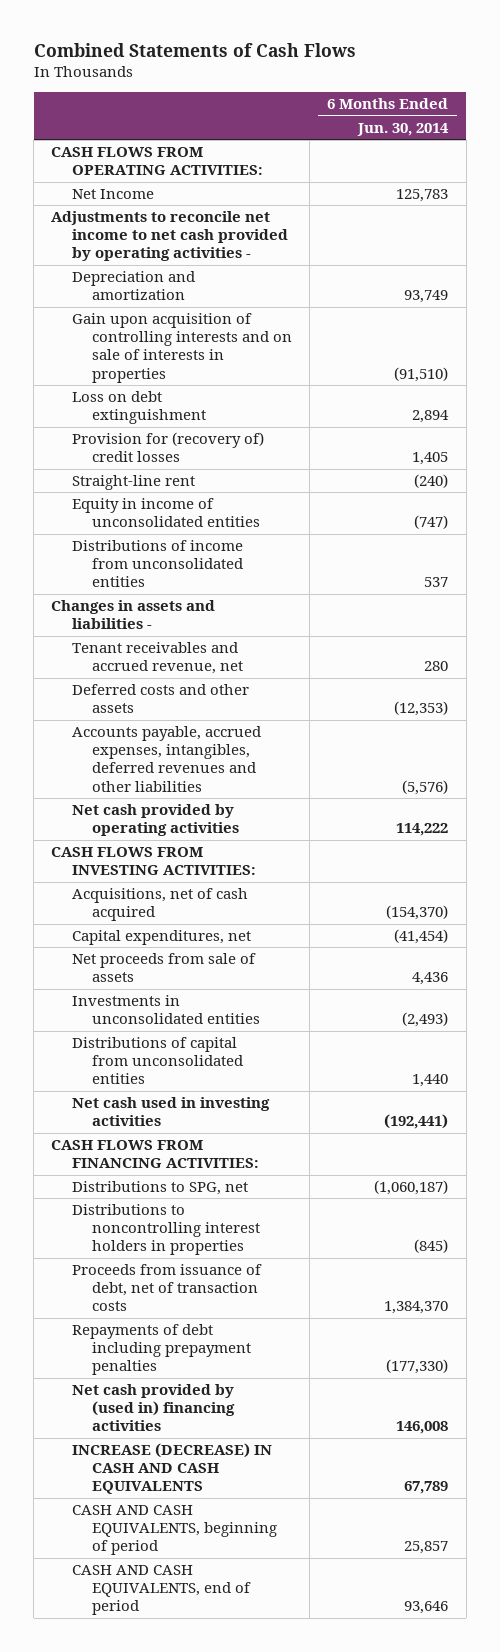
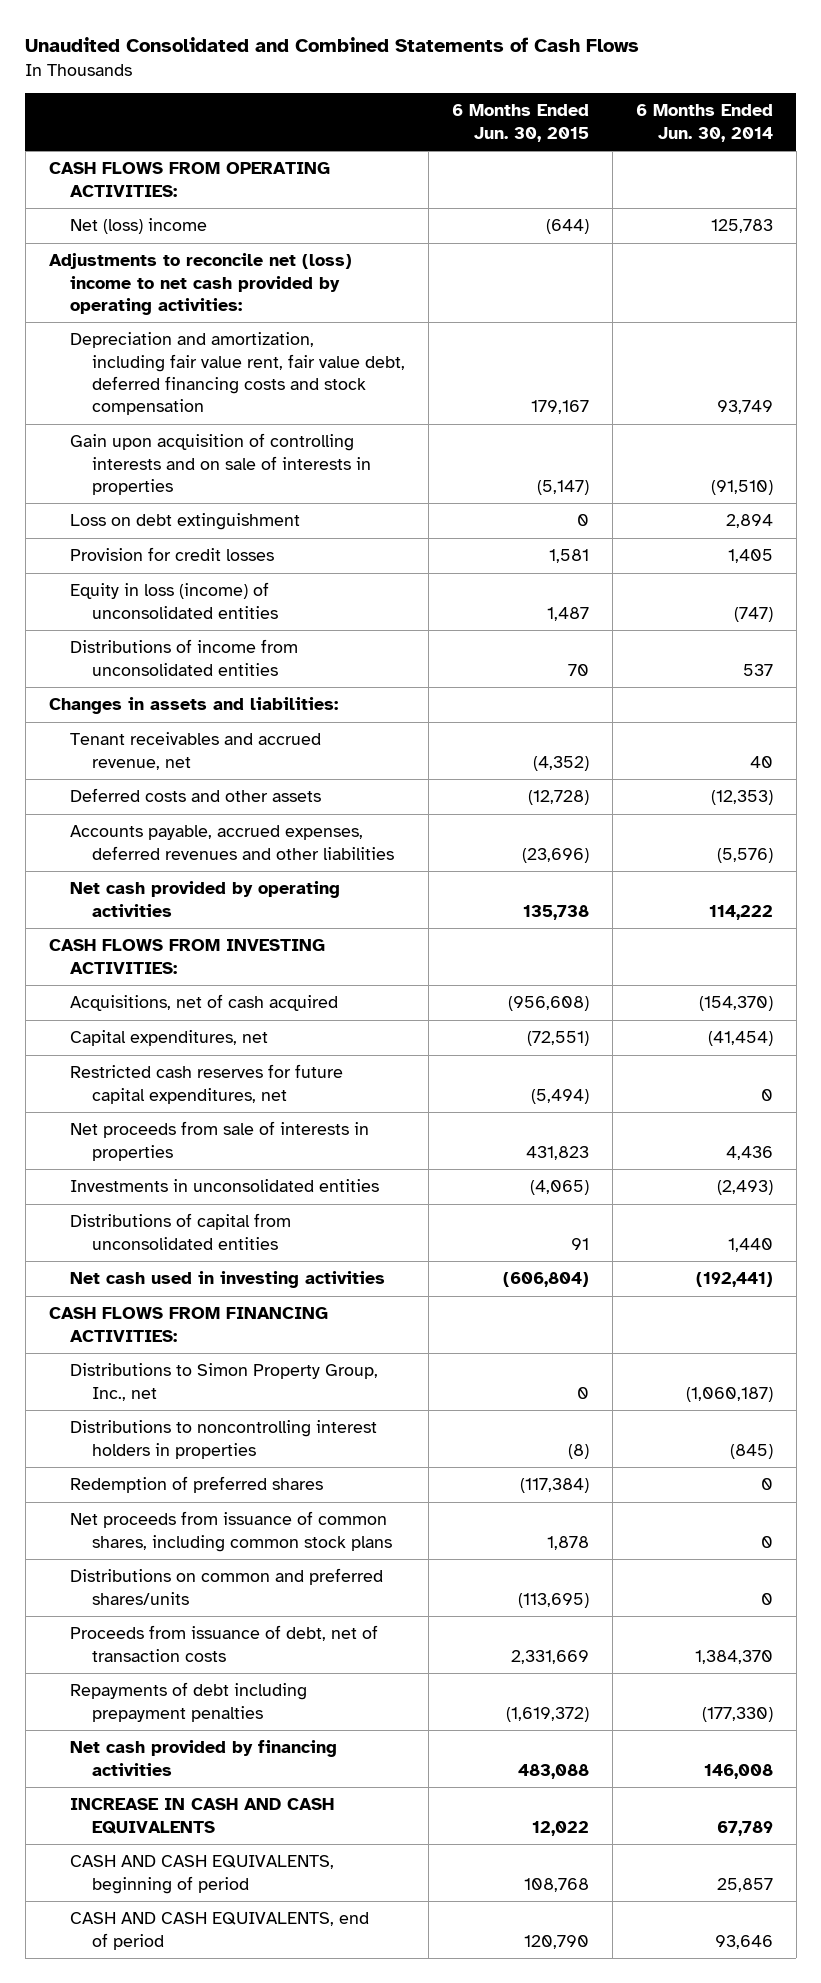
[33,42,356,57] Combined Statements of Cash Flows -> [25,37,640,53] Unaudited Consolidated and Combined Statements of Cash Flows
none -> [452,104,590,142] 6 Months Ended Jun. 30, 2015
[71,189,154,200] Net Income -> [70,218,208,235] Net (loss) income
[51,211,288,262] Adjustments to reconcile net income to net cash provided by operating activities - -> [48,253,352,315] Adjustments to reconcile net (loss) income to net cash provided by operating activities:
[71,271,195,301] Depreciation and amortization -> [70,332,406,416] Depreciation and amortization, including fair value rent, fair value debt, deferred financing costs and stock compensation
[71,475,195,491] Straight-line rent -> none
[71,432,264,463] Provision for (recovery of) credit losses -> [70,547,275,562] Provision for credit losses
[71,498,260,528] Equity in income of unconsolidated entities -> [70,582,279,619] Equity in loss (income) of unconsolidated entities
[51,600,216,630] Changes in assets and liabilities - -> [48,697,338,715] Changes in assets and liabilities:
[424,661,449,672] 280 -> [749,755,773,768] 40
[71,726,261,792] Accounts payable, accrued expenses, intangibles, deferred revenues and other liabilities -> [70,825,395,860] Accounts payable, accrued expenses, deferred revenues and other liabilities
none -> [70,1064,344,1104] Restricted cash reserves for future capital expenditures, net
[71,953,256,983] Net proceeds from sale of assets -> [70,1121,370,1161] Net proceeds from sale of interests in properties
[71,1181,248,1196] Distributions to SPG, net -> [70,1363,379,1401] Distributions to Simon Property Group, Inc., net
none -> [70,1476,324,1494] Redemption of preferred shares
none -> [70,1511,393,1552] Net proceeds from issuance of common shares, including common stock plans
none -> [70,1568,384,1605] Distributions on common and preferred shares/units
[71,1384,235,1432] Net cash provided by (used in) financing activities -> [70,1740,338,1776] Net cash provided by financing activities
[71,1443,272,1495] INCREASE (DECREASE) IN CASH AND CASH EQUIVALENTS -> [70,1798,335,1834] INCREASE IN CASH AND CASH EQUIVALENTS

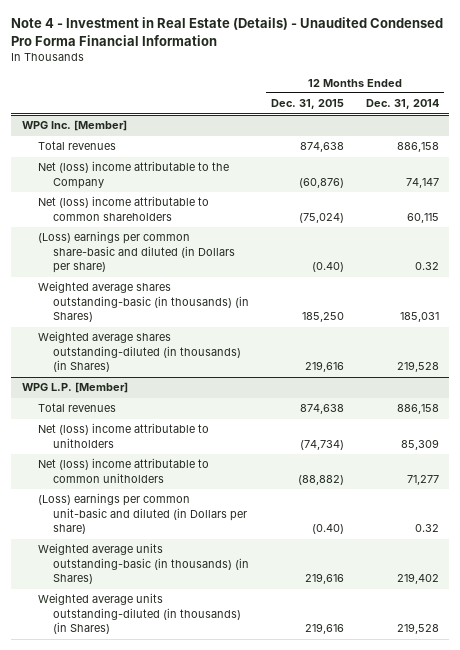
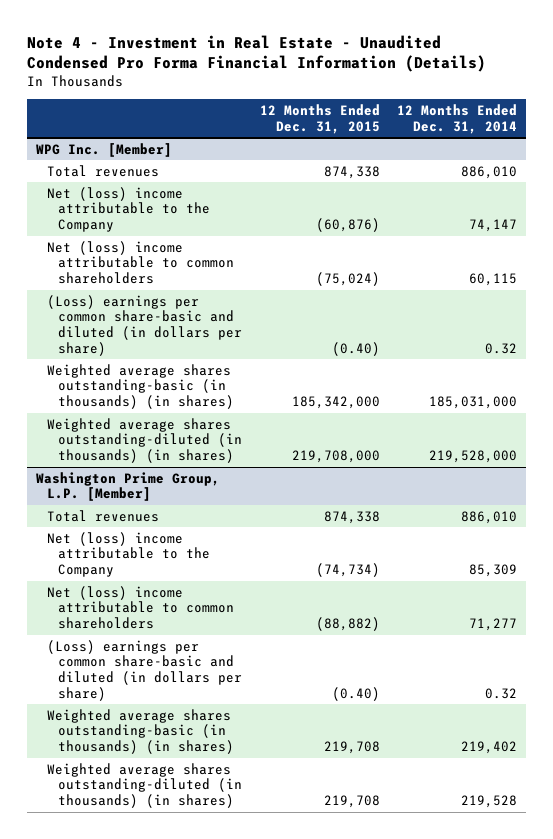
[11,17,444,46] Note 4 - Investment in Real Estate (Details) - Unaudited Condensed Pro Forma Financial Information -> [26,34,486,73] Note 4 - Investment in Real Estate - Unaudited Condensed Pro Forma Financial Information (Details)
[299,142,344,153] 874,638 -> [323,165,380,179] 874,338
[396,142,439,153] 886,158 -> [461,165,518,179] 886,010
[37,231,236,274] (Loss) earnings per common share-basic and diluted (in Dollars per share) -> [47,294,243,356] (Loss) earnings per common share-basic and diluted (in dollars per share)
[37,281,250,323] Weighted average shares outstanding-basic (in thousands) (in Shares) -> [47,363,235,410] Weighted average shares outstanding-basic (in thousands) (in shares)
[301,312,344,323] 185,250 -> [291,396,380,410] 185,342,000
[399,312,439,323] 185,031 -> [429,396,518,410] 185,031,000
[37,331,242,373] Weighted average shares outstanding-diluted (in thousands) (in Shares) -> [47,417,243,464] Weighted average shares outstanding-diluted (in thousands) (in shares)
[304,361,344,373] 219,616 -> [291,450,380,464] 219,708,000
[396,361,439,373] 219,528 -> [429,450,518,464] 219,528,000
[21,382,128,394] WPG L.P. [Member] -> [35,471,220,502] Washington Prime Group, L.P. [Member]
[299,404,344,415] 874,638 -> [323,510,380,524] 874,338
[396,404,439,415] 886,158 -> [461,510,518,524] 886,010
[37,423,209,448] Net (loss) income attributable to unitholders -> [47,531,211,578] Net (loss) income attributable to the Company
[37,458,209,483] Net (loss) income attributable to common unitholders -> [47,585,235,630] Net (loss) income attributable to common shareholders
[37,493,248,535] (Loss) earnings per common unit-basic and diluted (in Dollars per share) -> [47,639,243,701] (Loss) earnings per common share-basic and diluted (in dollars per share)
[37,543,250,585] Weighted average units outstanding-basic (in thousands) (in Shares) -> [47,708,235,755] Weighted average shares outstanding-basic (in thousands) (in shares)
[304,573,344,585] 219,616 -> [323,741,380,755] 219,708
[37,593,242,635] Weighted average units outstanding-diluted (in thousands) (in Shares) -> [47,762,243,809] Weighted average shares outstanding-diluted (in thousands) (in shares)
[304,623,344,635] 219,616 -> [323,795,380,809] 219,708

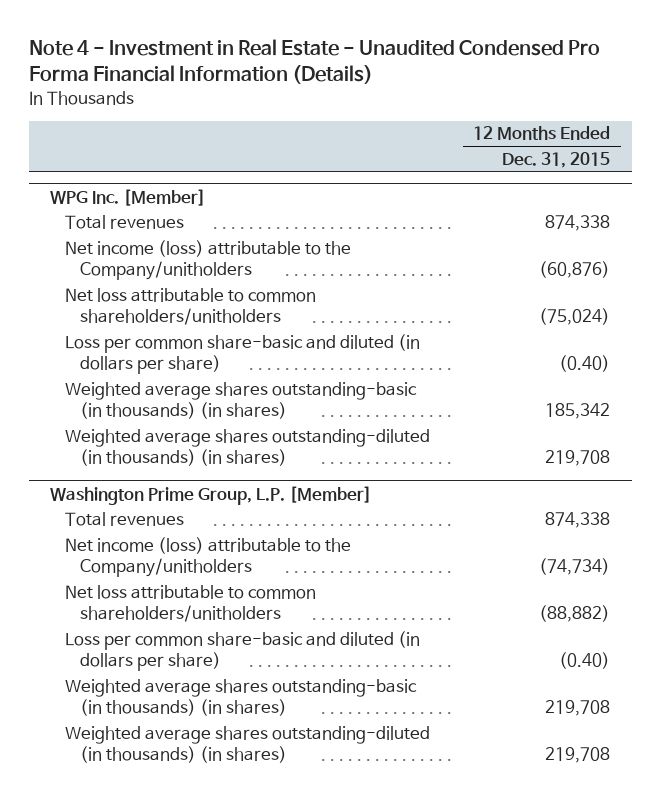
[397,104,518,134] 12 Months Ended Dec. 31, 2014 -> none
[47,186,211,233] Net (loss) income attributable to the Company -> [65,239,352,281] Net income (loss) attributable to the Company/unitholders
[47,240,235,285] Net (loss) income attributable to common shareholders -> [65,287,317,326] Net loss attributable to common shareholders/unitholders
[47,294,243,356] (Loss) earnings per common share-basic and diluted (in dollars per share) -> [65,333,421,375] Loss per common share-basic and diluted (in dollars per share)
[291,396,380,410] 185,342,000 -> [545,403,611,420] 185,342
[291,450,380,464] 219,708,000 -> [545,450,611,467] 219,708
[47,531,211,578] Net (loss) income attributable to the Company -> [65,536,352,578] Net income (loss) attributable to the Company/unitholders
[47,585,235,630] Net (loss) income attributable to common shareholders -> [65,584,317,623] Net loss attributable to common shareholders/unitholders
[47,639,243,701] (Loss) earnings per common share-basic and diluted (in dollars per share) -> [65,630,421,672] Loss per common share-basic and diluted (in dollars per share)

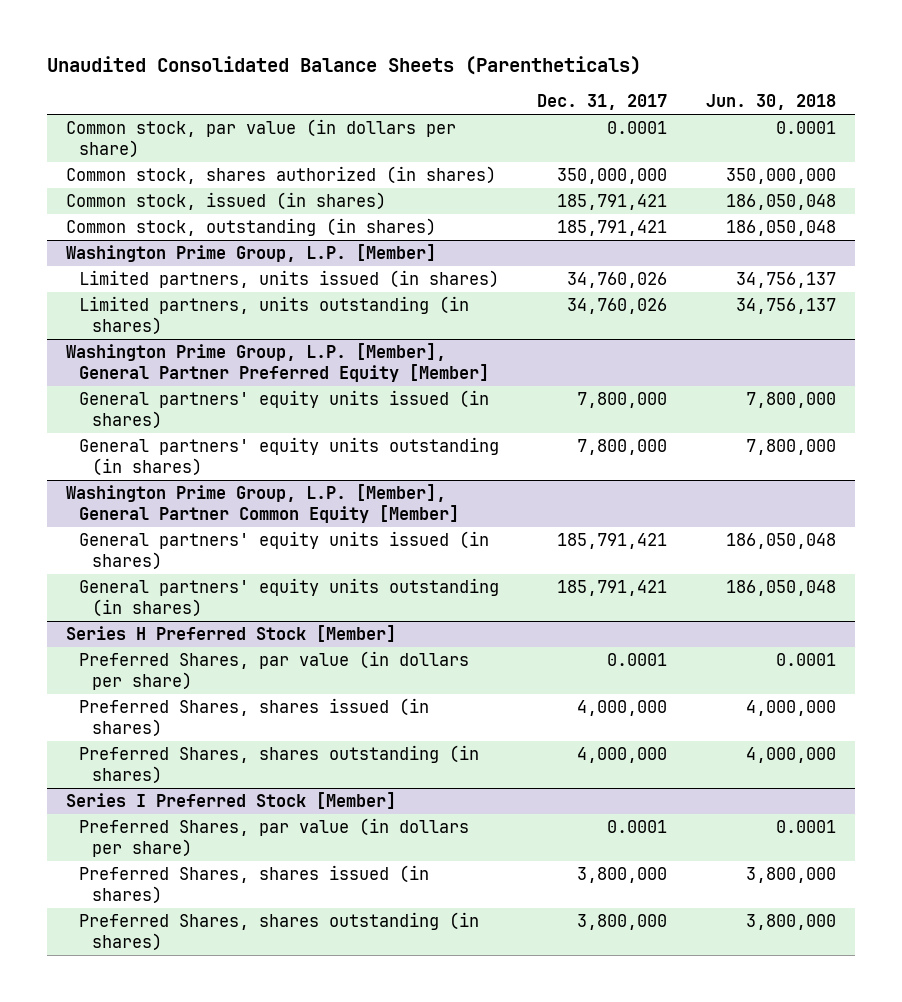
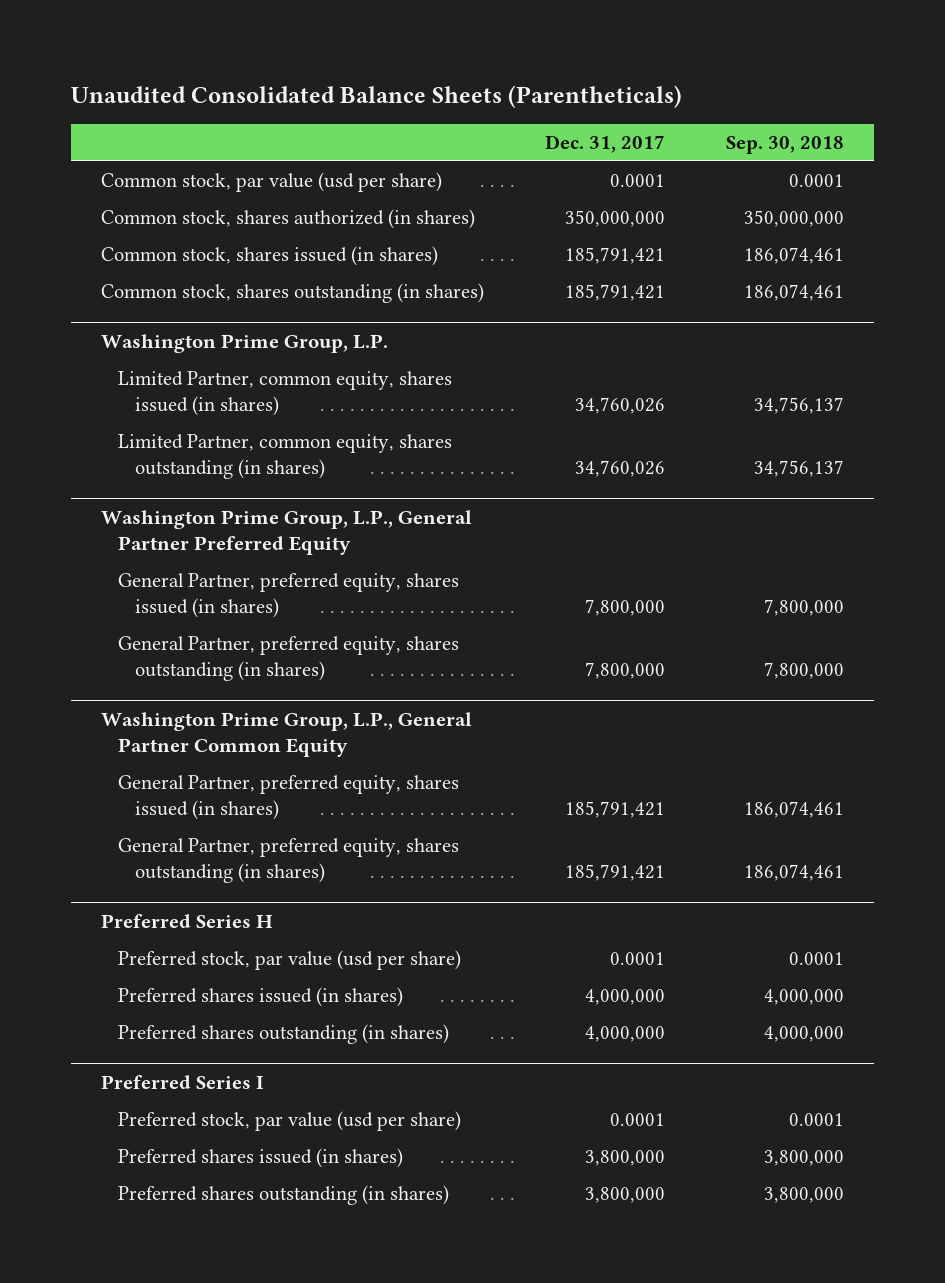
[705,94,836,111] Jun. 30, 2018 -> none
none -> [725,135,844,154] Sep. 30, 2018
[65,118,456,158] Common stock, par value (in dollars per share) -> [101,172,443,193] Common stock, par value (usd per share)
[65,191,386,210] Common stock, issued (in shares) -> [101,246,439,267] Common stock, shares issued (in shares)
[65,217,436,236] Common stock, outstanding (in shares) -> [101,283,485,304] Common stock, shares outstanding (in shares)
[65,243,436,262] Washington Prime Group, L.P. [Member] -> [101,334,389,354] Washington Prime Group, L.P.
[79,269,500,288] Limited partners, units issued (in shares) -> [117,371,452,417] Limited Partner, common equity, shares issued (in shares)
[79,295,470,335] Limited partners, units outstanding (in shares) -> [117,434,452,480] Limited Partner, common equity, shares outstanding (in shares)
[65,342,490,382] Washington Prime Group, L.P. [Member], General Partner Preferred Equity [Member] -> [101,510,473,555] Washington Prime Group, L.P., General Partner Preferred Equity
[79,389,490,429] General partners' equity units issued (in shares) -> [117,573,459,619] General Partner, preferred equity, shares issued (in shares)
[79,436,500,476] General partners' equity units outstanding (in shares) -> [117,636,459,682] General Partner, preferred equity, shares outstanding (in shares)
[65,483,460,523] Washington Prime Group, L.P. [Member], General Partner Common Equity [Member] -> [101,712,473,757] Washington Prime Group, L.P., General Partner Common Equity
[79,530,490,570] General partners' equity units issued (in shares) -> [117,775,459,821] General Partner, preferred equity, shares issued (in shares)
[79,577,500,617] General partners' equity units outstanding (in shares) -> [117,838,459,884] General Partner, preferred equity, shares outstanding (in shares)
[65,624,396,642] Series H Preferred Stock [Member] -> [101,914,274,929] Preferred Series H
[79,650,470,690] Preferred Shares, par value (in dollars per share) -> [117,950,461,971] Preferred stock, par value (usd per share)
[79,697,430,737] Preferred Shares, shares issued (in shares) -> [117,987,403,1008] Preferred shares issued (in shares)
[79,744,480,784] Preferred Shares, shares outstanding (in shares) -> [117,1024,449,1045] Preferred shares outstanding (in shares)
[65,791,396,809] Series I Preferred Stock [Member] -> [101,1075,265,1090] Preferred Series I
[79,817,470,857] Preferred Shares, par value (in dollars per share) -> [117,1111,461,1132] Preferred stock, par value (usd per share)
[79,864,430,904] Preferred Shares, shares issued (in shares) -> [117,1148,403,1169] Preferred shares issued (in shares)
[79,911,480,951] Preferred Shares, shares outstanding (in shares) -> [117,1185,449,1206] Preferred shares outstanding (in shares)

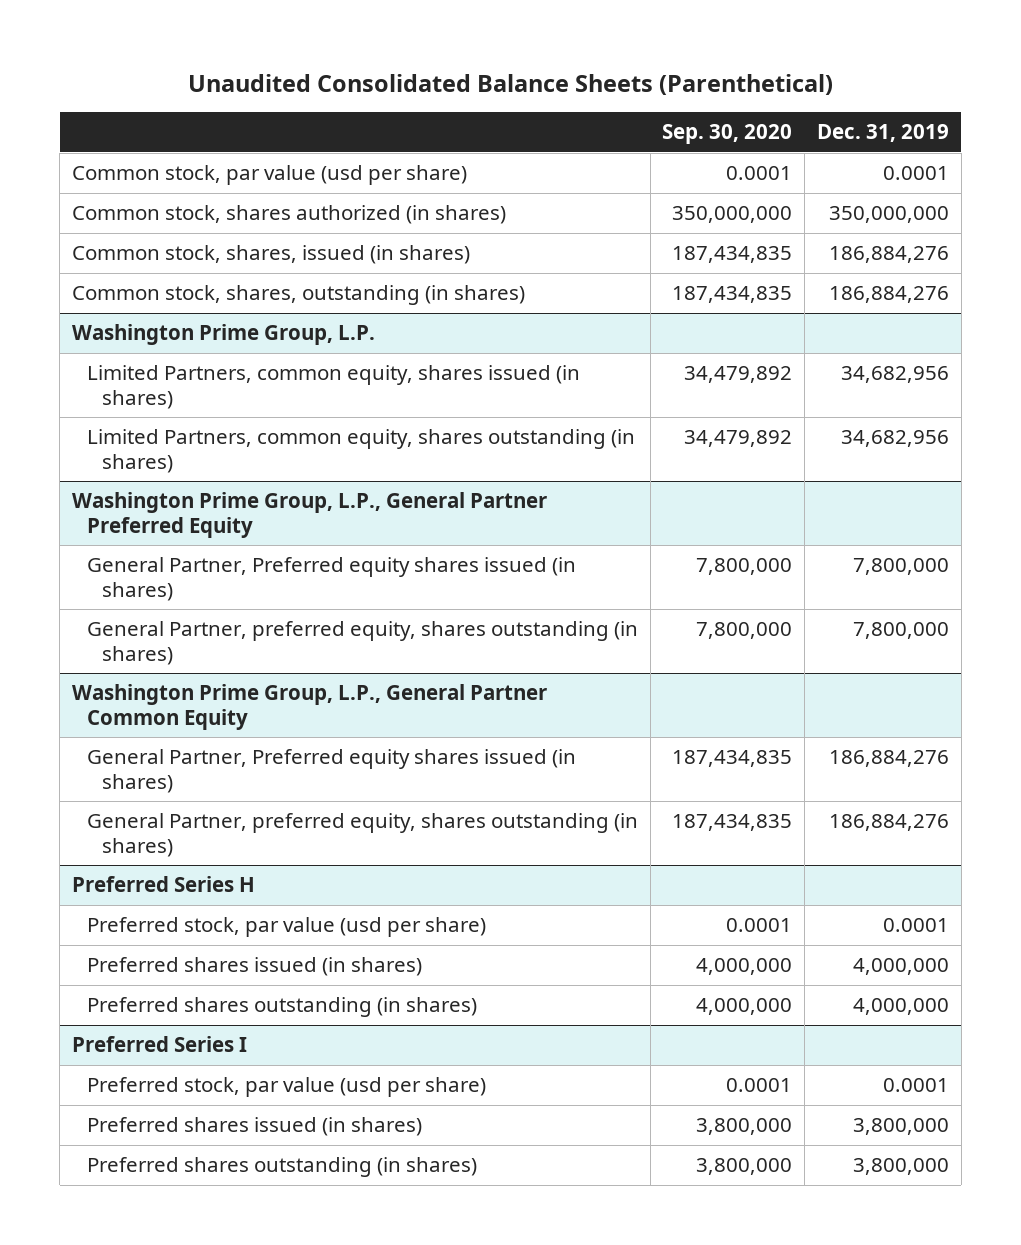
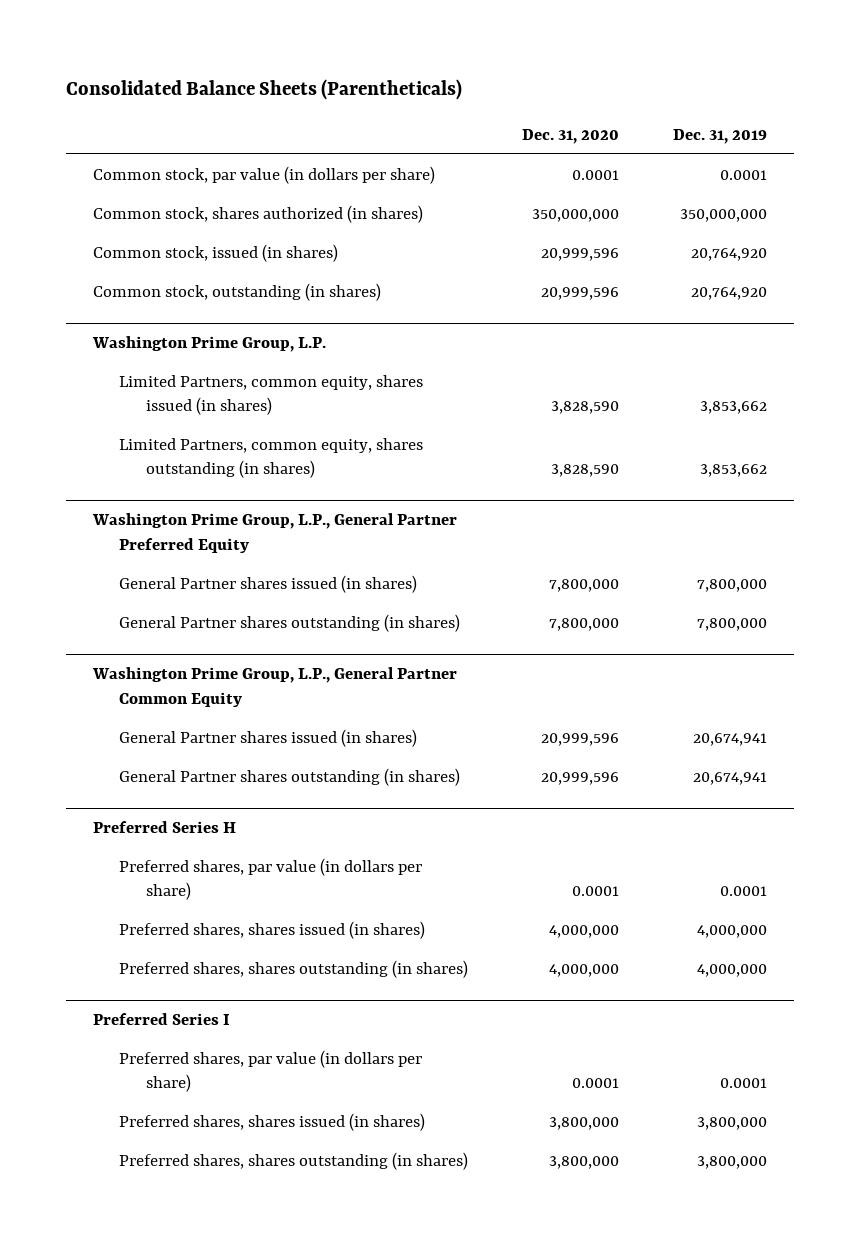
[187,73,833,95] Unaudited Consolidated Balance Sheets (Parenthetical) -> [65,79,462,101] Consolidated Balance Sheets (Parentheticals)
[662,124,793,145] Sep. 30, 2020 -> none
none -> [522,128,620,144] Dec. 31, 2020
[72,165,468,186] Common stock, par value (usd per share) -> [92,165,435,184] Common stock, par value (in dollars per share)
[72,245,471,265] Common stock, shares, issued (in shares) -> [92,243,338,262] Common stock, issued (in shares)
[829,246,950,264] 186,884,276 -> [691,247,768,261] 20,764,920
[72,285,526,306] Common stock, shares, outstanding (in shares) -> [92,282,381,301] Common stock, outstanding (in shares)
[829,286,950,304] 186,884,276 -> [691,286,768,300] 20,764,920
[841,366,950,384] 34,682,956 -> [700,401,768,415] 3,853,662
[841,430,950,448] 34,682,956 -> [700,464,768,478] 3,853,662
[86,557,576,601] General Partner, Preferred equity shares issued (in shares) -> [119,574,418,593] General Partner shares issued (in shares)
[86,621,638,665] General Partner, preferred equity, shares outstanding (in shares) -> [119,613,461,632] General Partner shares outstanding (in shares)
[86,749,576,793] General Partner, Preferred equity shares issued (in shares) -> [119,728,418,747] General Partner shares issued (in shares)
[829,750,950,768] 186,884,276 -> [693,732,768,746] 20,674,941
[86,813,638,857] General Partner, preferred equity, shares outstanding (in shares) -> [119,767,461,786] General Partner shares outstanding (in shares)
[829,814,950,832] 186,884,276 -> [693,771,768,785] 20,674,941
[86,917,486,938] Preferred stock, par value (usd per share) -> [119,857,423,901] Preferred shares, par value (in dollars per share)
[86,957,422,977] Preferred shares issued (in shares) -> [119,920,426,939] Preferred shares, shares issued (in shares)
[86,997,477,1018] Preferred shares outstanding (in shares) -> [119,959,469,978] Preferred shares, shares outstanding (in shares)
[86,1077,486,1098] Preferred stock, par value (usd per share) -> [119,1049,423,1093] Preferred shares, par value (in dollars per share)
[86,1117,422,1137] Preferred shares issued (in shares) -> [119,1112,426,1131] Preferred shares, shares issued (in shares)
[86,1157,477,1178] Preferred shares outstanding (in shares) -> [119,1151,469,1170] Preferred shares, shares outstanding (in shares)

